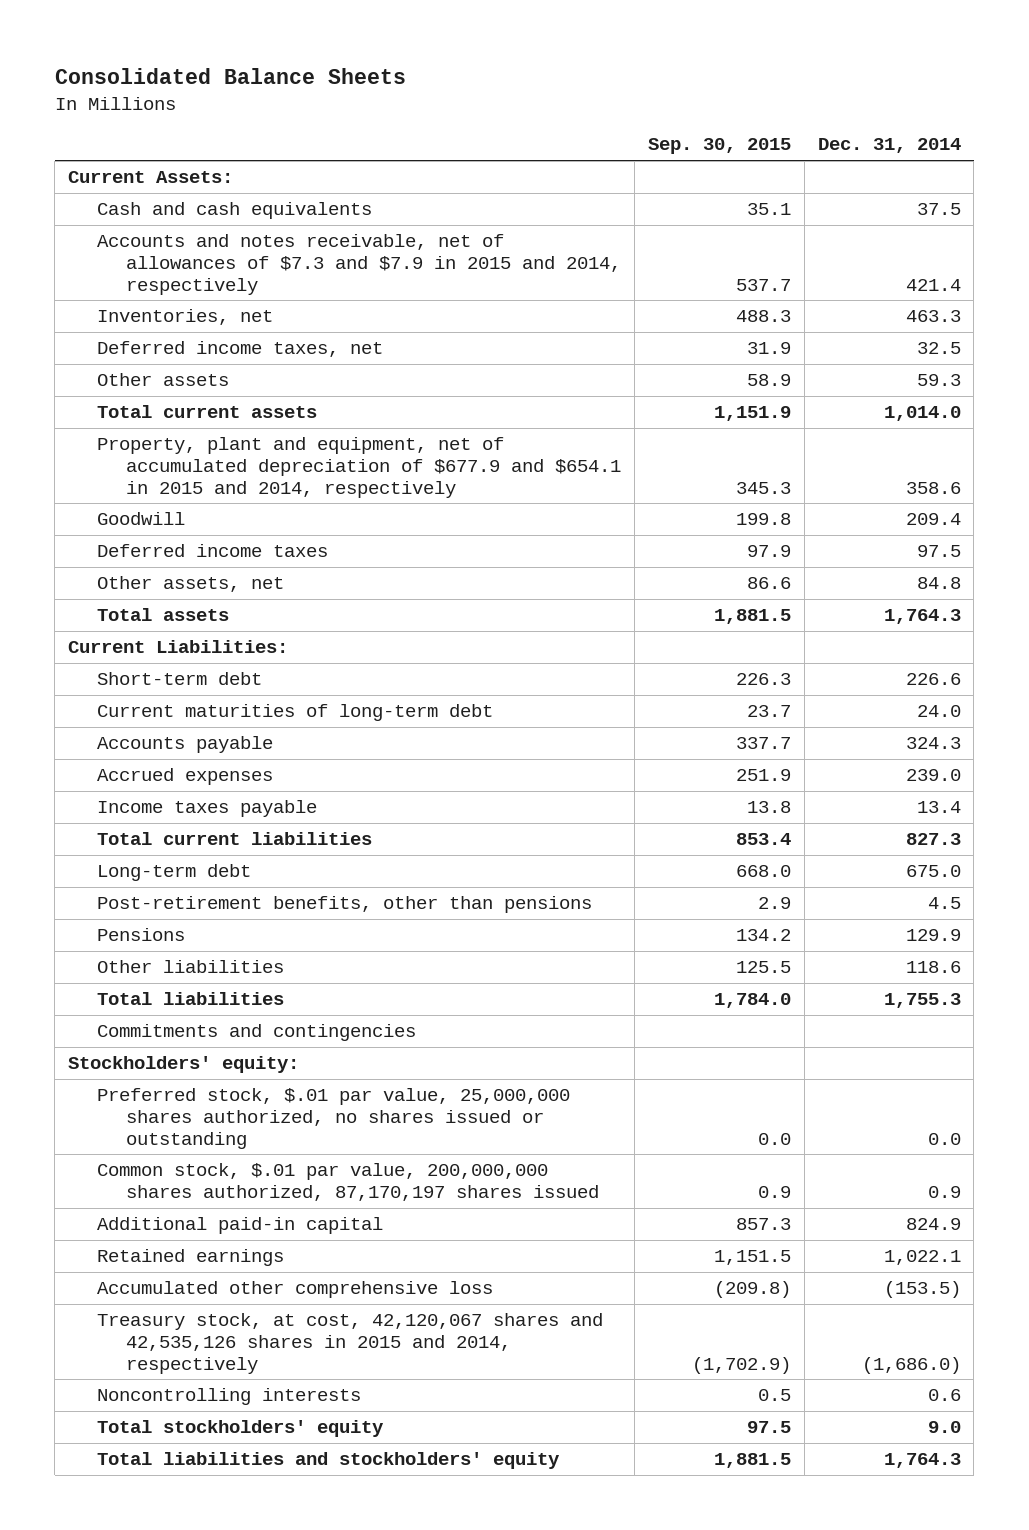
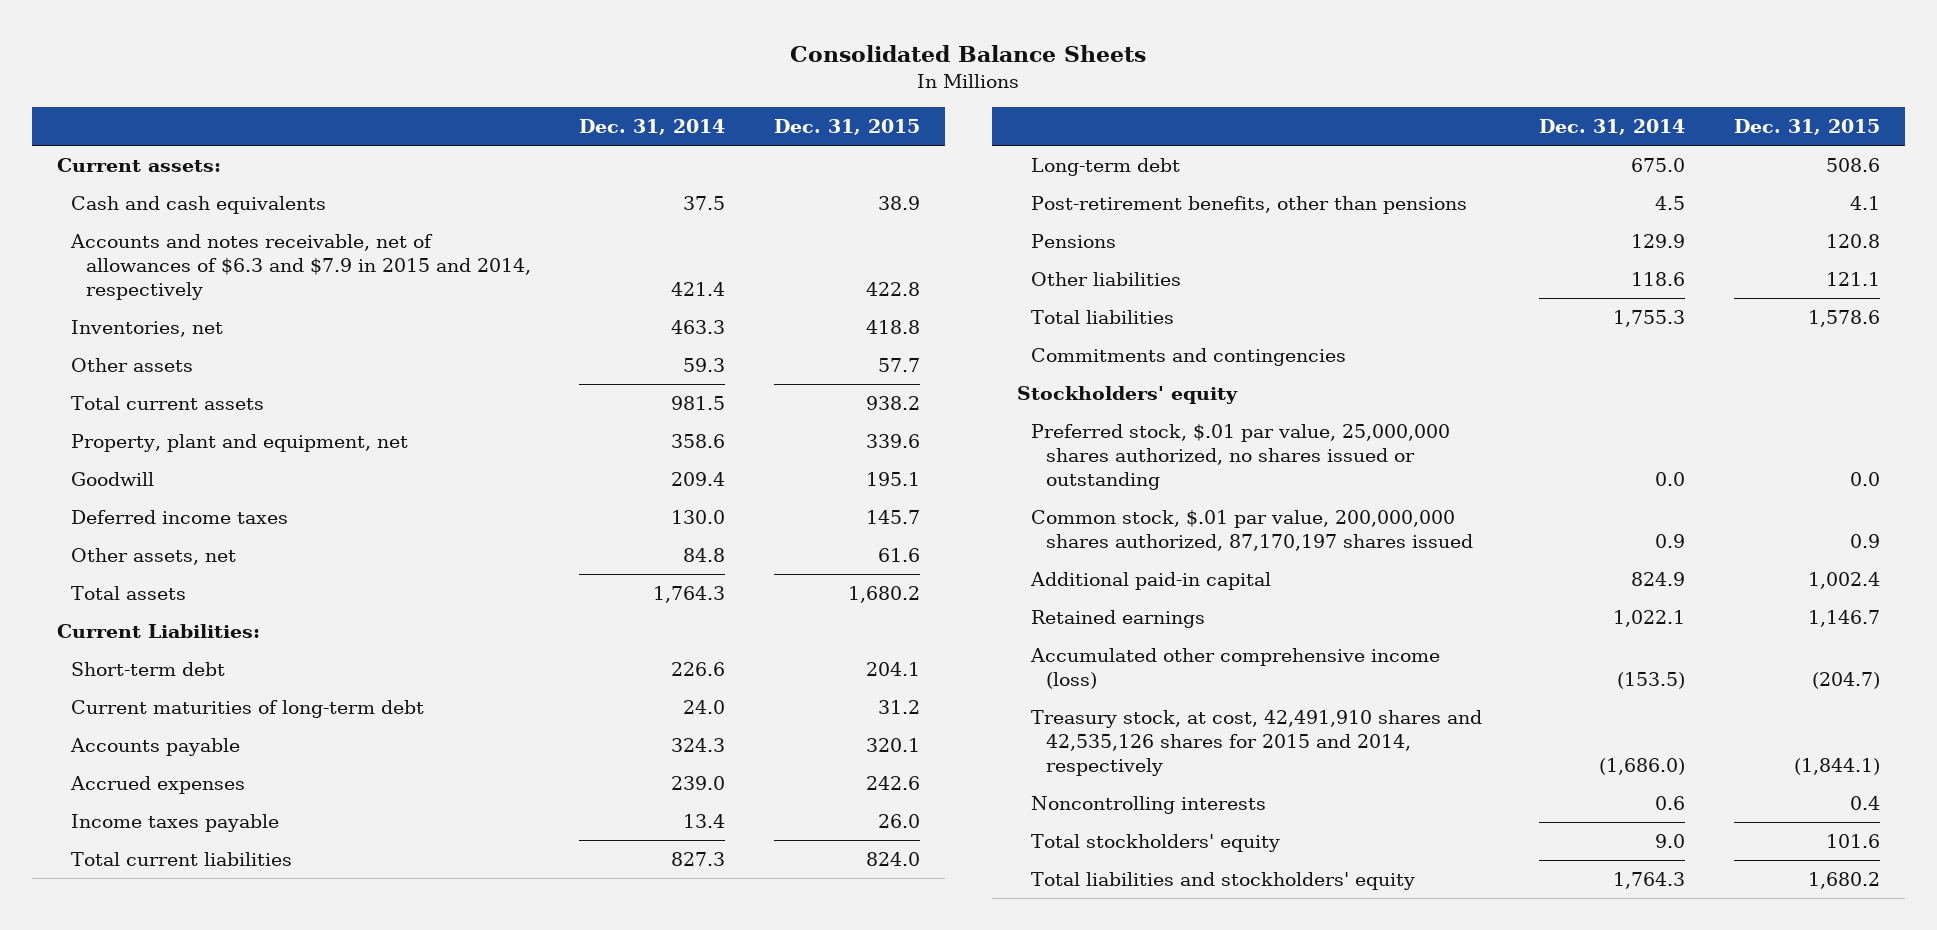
[648,138,792,155] Sep. 30, 2015 -> none
none -> [774,119,921,136] Dec. 31, 2015
[68,171,234,184] Current Assets: -> [56,158,221,173] Current assets:
[97,234,622,295] Accounts and notes receivable, net of allowances of $7.3 and $7.9 in 2015 and 2014, respectively -> [70,234,531,301] Accounts and notes receivable, net of allowances of $6.3 and $7.9 in 2015 and 2014, respectively
[97,341,384,358] Deferred income taxes, net -> none
[883,406,961,422] 1,014.0 -> [671,396,726,411] 981.5
[97,437,622,498] Property, plant and equipment, net of accumulated depreciation of $677.9 and $654.1 in 2015 and 2014, respectively -> [71,434,409,453] Property, plant and equipment, net
[916,545,961,558] 97.5 -> [671,510,726,525] 130.0
[68,1056,300,1074] Stockholders' equity: -> [1016,386,1238,405] Stockholders' equity
[97,1281,494,1299] Accumulated other comprehensive loss -> [1030,648,1441,690] Accumulated other comprehensive income (loss)
[97,1313,604,1374] Treasury stock, at cost, 42,120,067 shares and 42,535,126 shares in 2015 and 2014, respectively -> [1031,710,1483,777] Treasury stock, at cost, 42,491,910 shares and 42,535,126 shares for 2015 and 2014, respectively

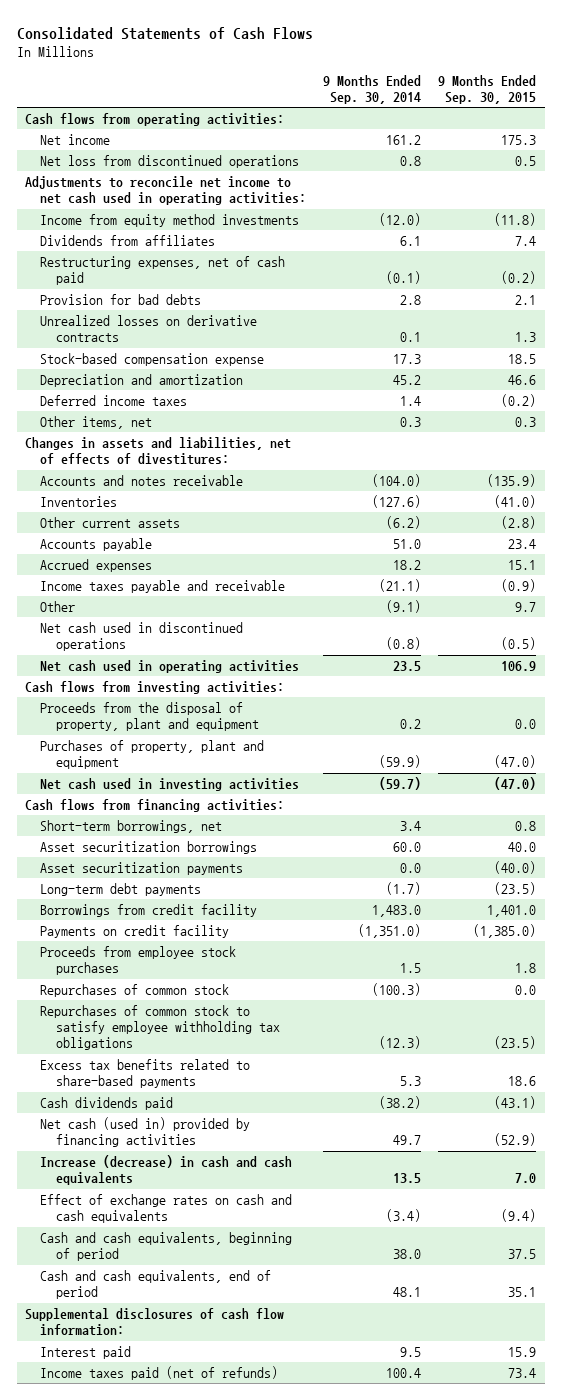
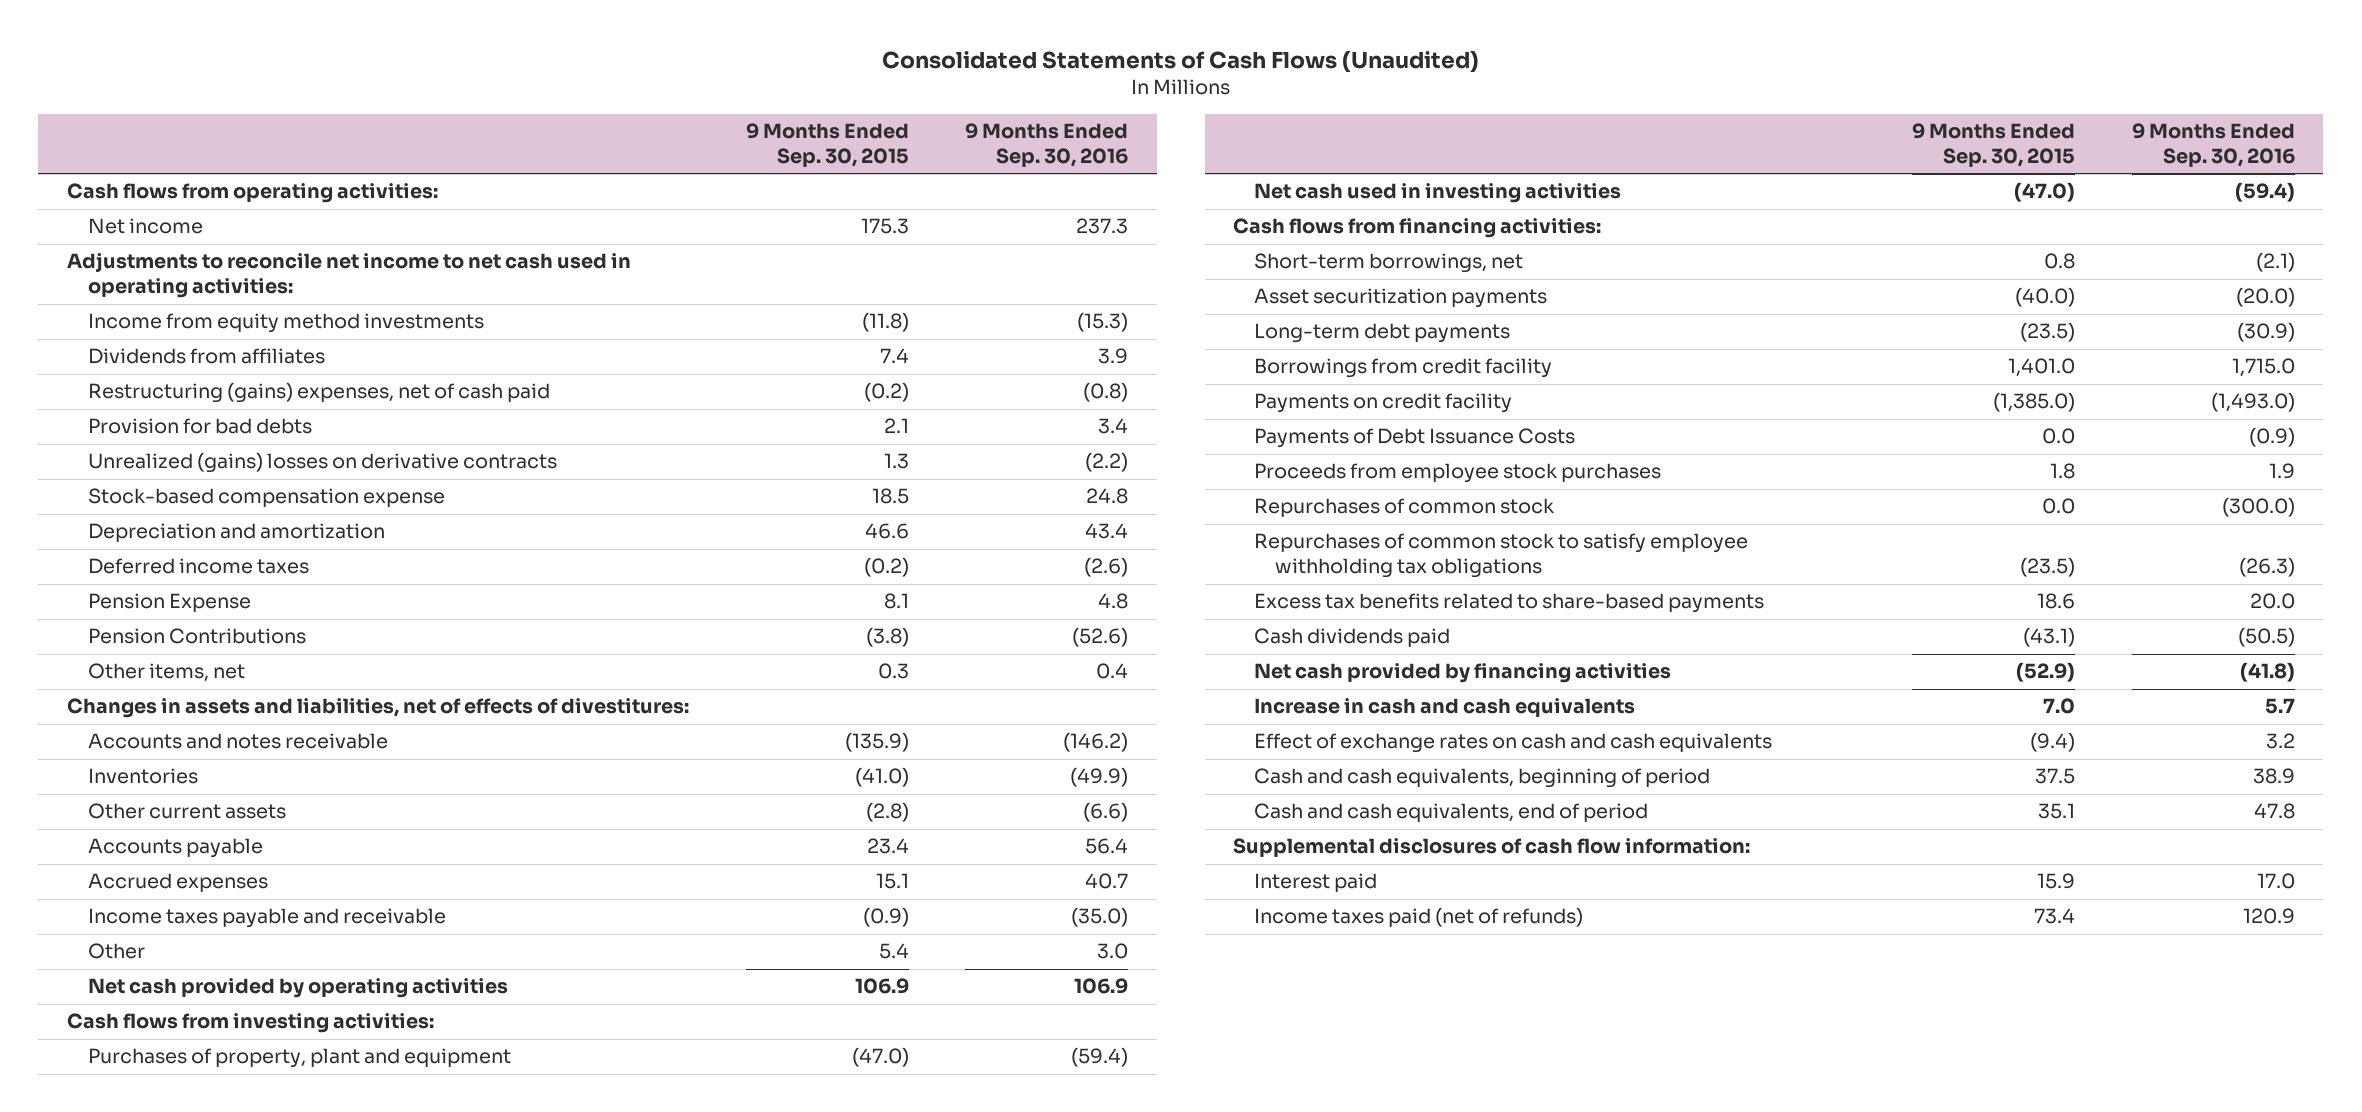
[16,26,313,40] Consolidated Statements of Cash Flows -> [881,50,1479,74] Consolidated Statements of Cash Flows (Unaudited)
[323,74,422,104] 9 Months Ended Sep. 30, 2014 -> none
none -> [965,123,1129,167] 9 Months Ended Sep. 30, 2016
[40,155,300,169] Net loss from discontinued operations -> none
[40,256,286,286] Restructuring expenses, net of cash paid -> [87,382,550,404] Restructuring (gains) expenses, net of cash paid
[40,315,258,343] Unrealized losses on derivative contracts -> [87,452,557,474] Unrealized (gains) losses on derivative contracts
none -> [87,593,251,613] Pension Expense
none -> [87,628,306,645] Pension Contributions
[40,622,244,652] Net cash used in discontinued operations -> none
[515,602,537,613] 9.7 -> [878,943,909,960] 5.4
[40,660,300,674] Net cash used in operating activities -> [87,978,508,999] Net cash provided by operating activities
[40,702,259,732] Proceeds from the disposal of property, plant and equipment -> none
[40,841,258,855] Asset securitization borrowings -> none
none -> [1254,428,1576,449] Payments of Debt Issuance Costs
[40,1117,251,1148] Net cash (used in) provided by financing activities -> [1254,663,1672,684] Net cash provided by financing activities
[40,1155,293,1186] Increase (decrease) in cash and cash equivalents -> [1254,698,1636,718] Increase in cash and cash equivalents

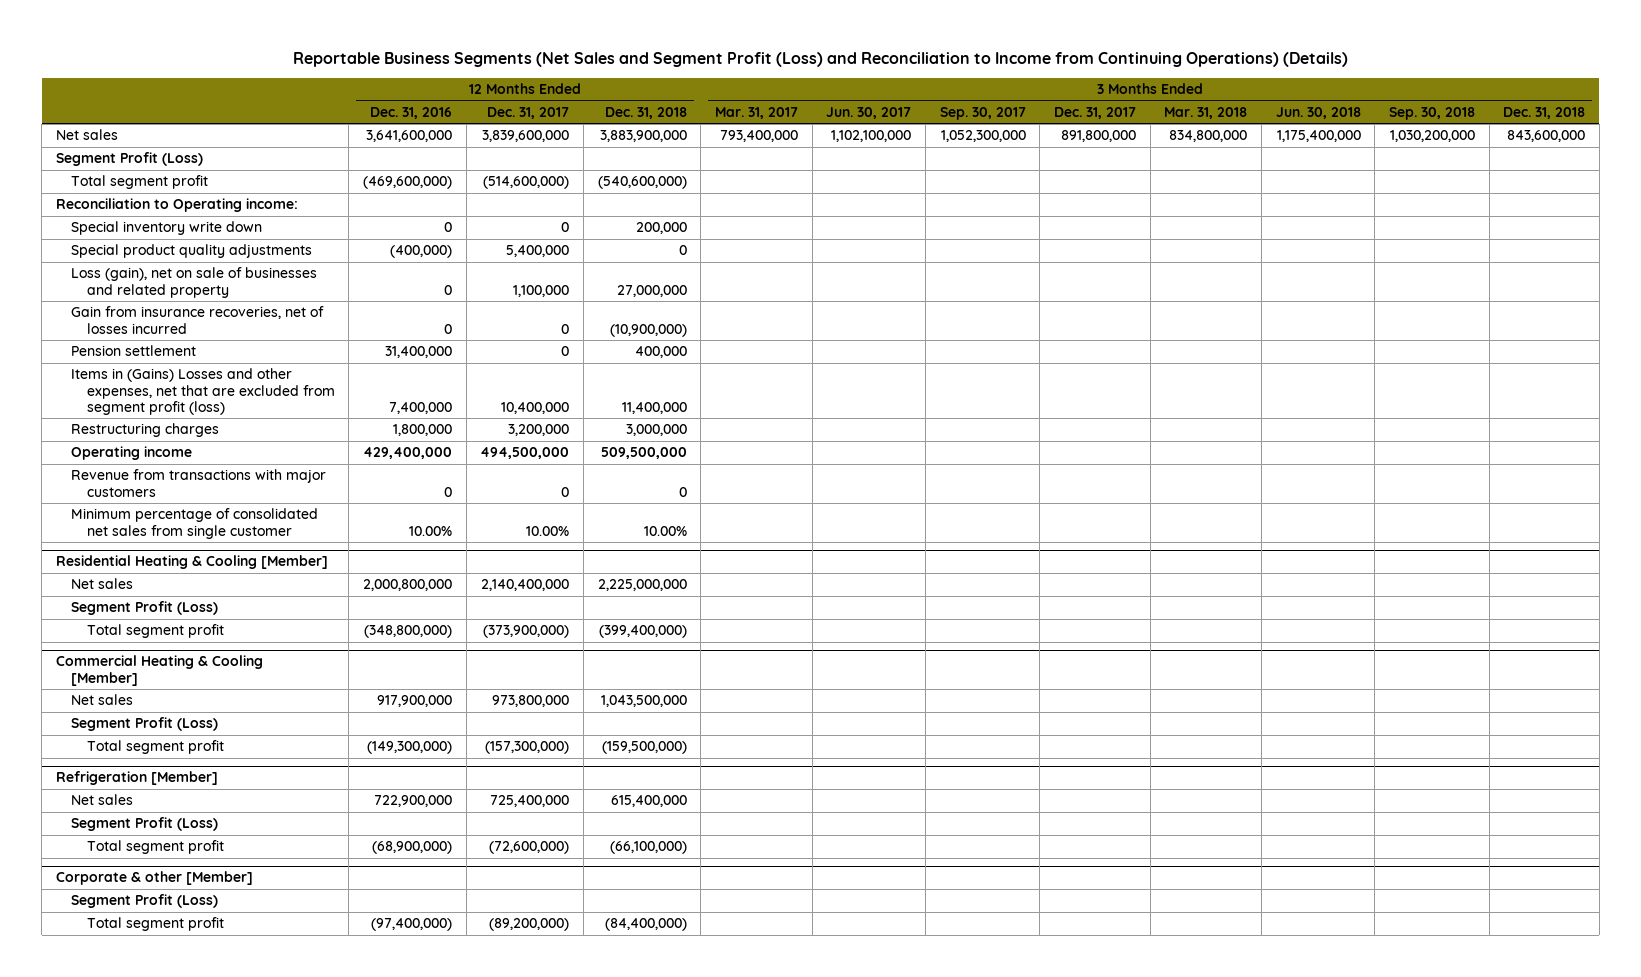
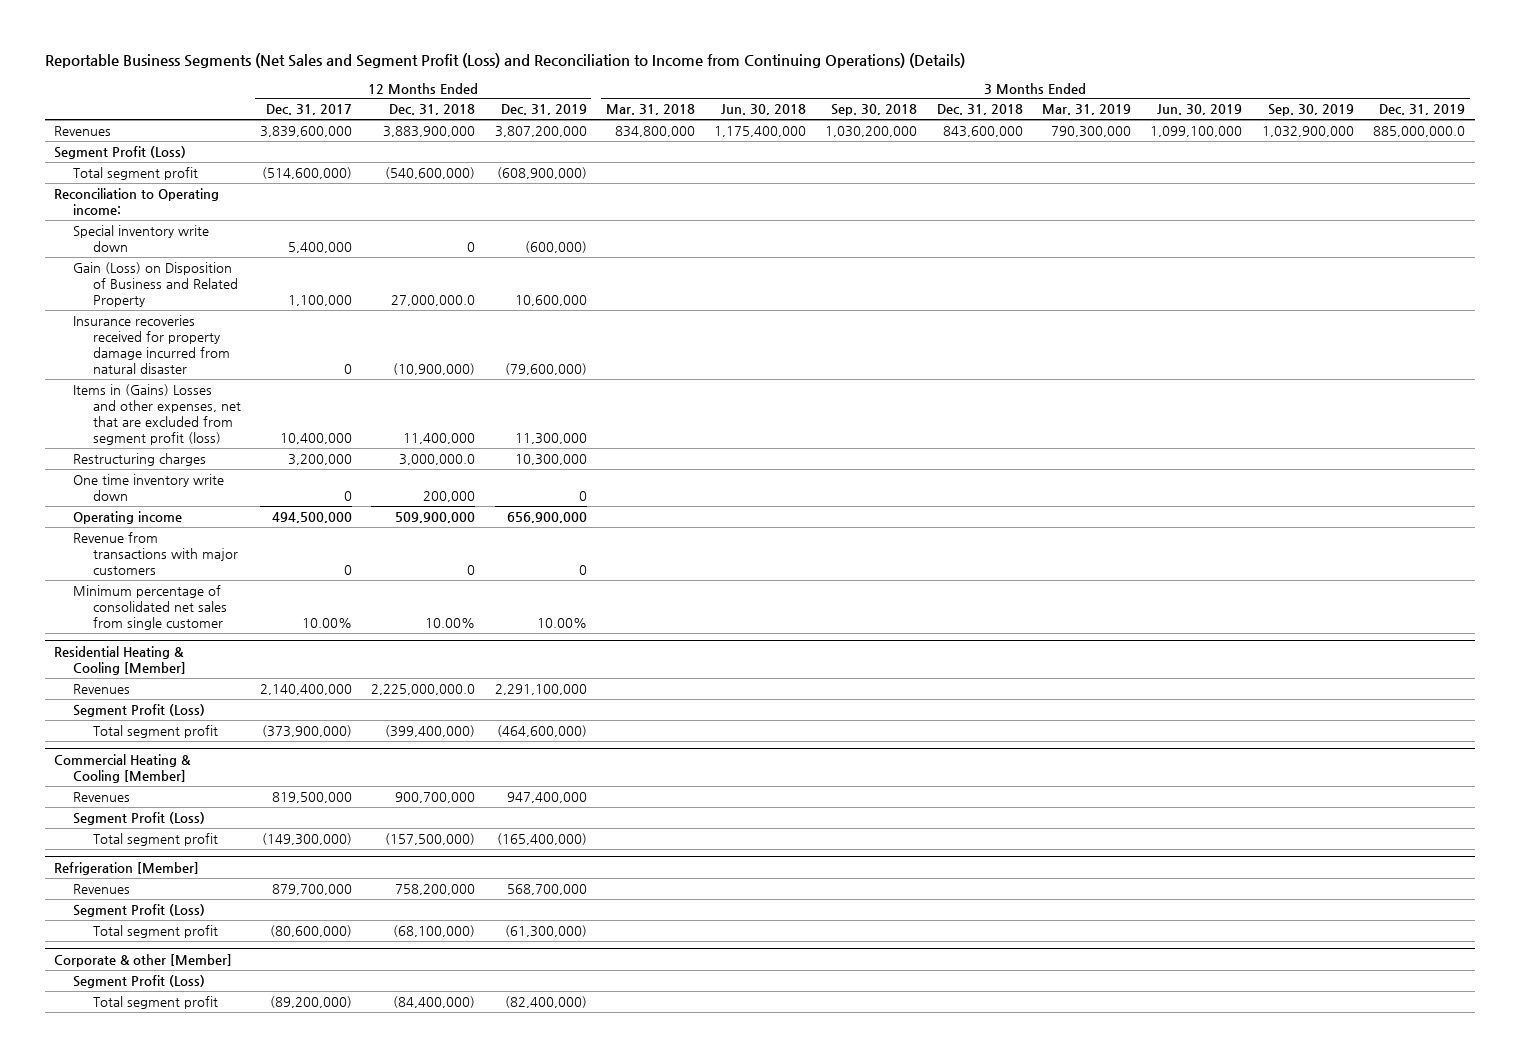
[370,106,453,119] Dec. 31, 2016 -> none
[714,106,798,119] Mar. 31, 2017 -> none
[826,106,912,119] Jun. 30, 2017 -> none
[939,106,1026,120] Sep. 30, 2017 -> none
[1053,106,1136,119] Dec. 31, 2017 -> none
none -> [500,104,587,116] Dec. 31, 2019
none -> [1042,104,1132,116] Mar. 31, 2019
none -> [1157,104,1243,116] Jun. 30, 2019
none -> [1267,104,1354,117] Sep. 30, 2019
none -> [1379,104,1466,116] Dec. 31, 2019
[56,129,119,141] Net sales -> [54,125,112,136] Revenues
[71,244,313,259] Special product quality adjustments -> none
[71,306,325,334] Gain from insurance recoveries, net of losses incurred -> none
[71,345,197,357] Pension settlement -> none
[561,222,570,233] 0 -> [287,241,352,253] 5,400,000
[635,222,687,235] 200,000 -> [467,241,476,252] 0
[71,267,318,298] Loss (gain), net on sale of businesses and related property -> [73,261,238,307] Gain (Loss) on Disposition of Business and Related Property
[616,284,687,297] 27,000,000 -> [391,294,476,306] 27,000,000.0
none -> [73,314,230,374] Insurance recoveries received for property damage incurred from natural disaster
[625,424,687,437] 3,000,000 -> [399,453,476,465] 3,000,000.0
none -> [73,473,225,501] One time inventory write down
[600,447,687,460] 509,500,000 -> [395,511,476,523] 509,900,000
[71,578,134,590] Net sales -> none
none -> [73,683,131,694] Revenues
[71,694,134,706] Net sales -> none
none -> [73,791,131,802] Revenues
[485,741,570,755] (157,300,000) -> [261,832,352,845] (149,300,000)
[601,741,687,755] (159,500,000) -> [385,832,476,845] (157,500,000)
[71,794,134,806] Net sales -> none
none -> [73,883,131,894] Revenues
[489,841,570,855] (72,600,000) -> [269,924,352,937] (80,600,000)
[609,841,687,855] (66,100,000) -> [393,924,476,937] (68,100,000)

